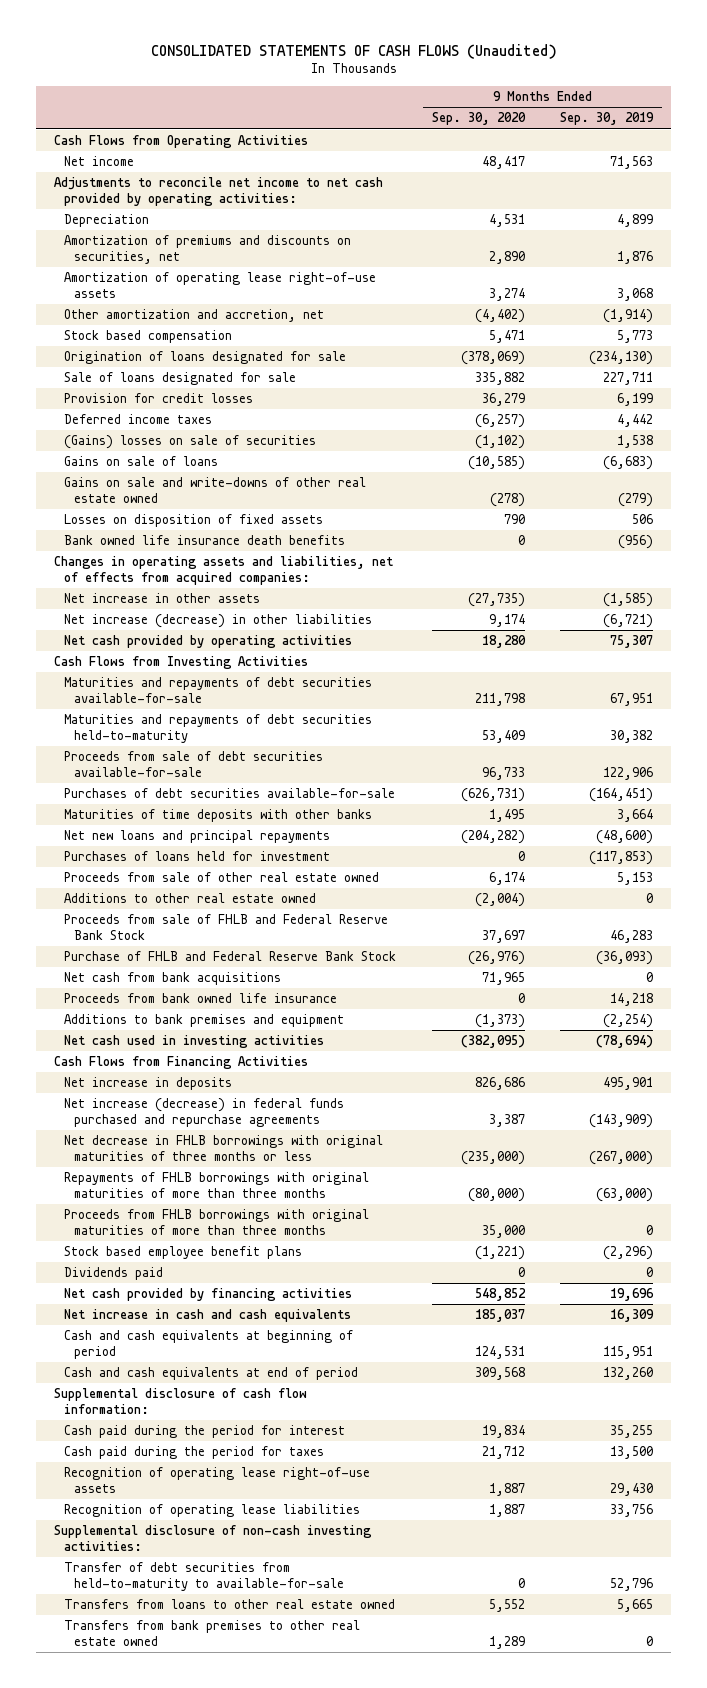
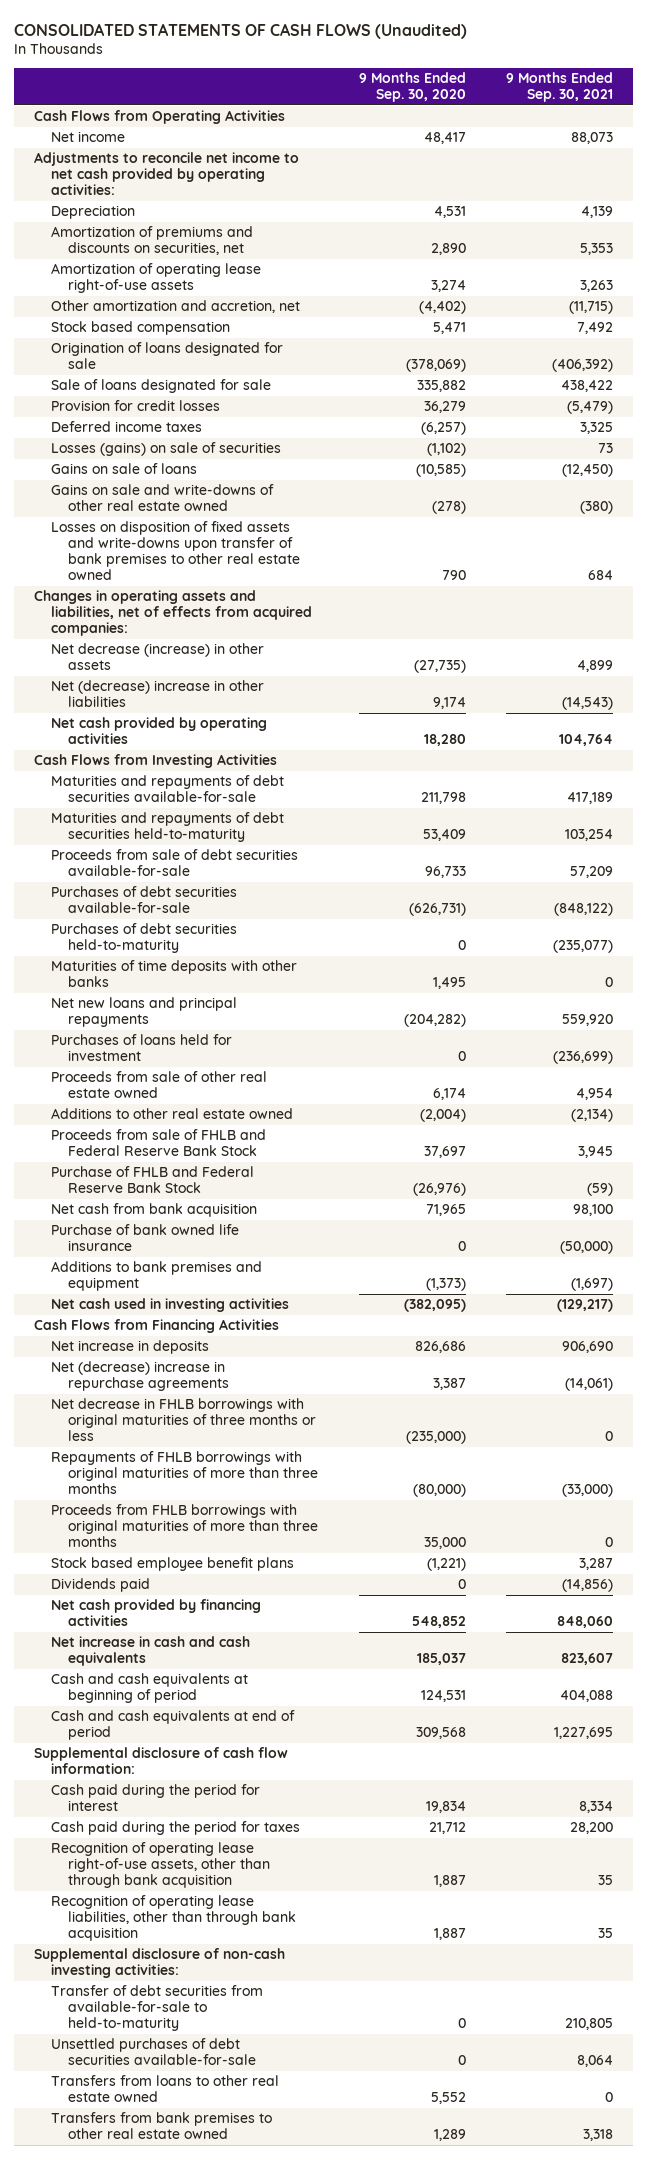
[560,112,655,126] Sep. 30, 2019 -> none
none -> [506,72,614,103] 9 Months Ended Sep. 30, 2021
[64,435,317,450] (Gains) losses on sale of securities -> [51,442,282,457] Losses (gains) on sale of securities
[64,514,324,528] Losses on disposition of fixed assets -> none
[64,535,346,546] Bank owned life insurance death benefits -> none
none -> [51,521,301,580] Losses on disposition of fixed assets and write-downs upon transfer of bank premises to other real estate owned
[64,593,261,604] Net increase in other assets -> [51,643,265,671] Net decrease (increase) in other assets
[64,614,373,629] Net increase (decrease) in other liabilities -> [51,680,265,708] Net (decrease) increase in other liabilities
none -> [51,923,238,954] Purchases of debt securities held-to-maturity
[64,972,282,986] Net cash from bank acquisitions -> [51,1203,258,1218] Net cash from bank acquisition
[64,993,338,1004] Proceeds from bank owned life insurance -> [51,1224,240,1252] Purchase of bank owned life insurance
[64,1098,345,1127] Net increase (decrease) in federal funds purchased and repurchase agreements -> [51,1361,230,1392] Net (decrease) increase in repurchase agreements
[64,1467,371,1493] Recognition of operating lease right-of-use assets -> [51,1842,271,1889] Recognition of operating lease right-of-use assets, other than through bank acquisition
[64,1504,361,1518] Recognition of operating lease liabilities -> [51,1895,297,1942] Recognition of operating lease liabilities, other than through bank acquisition
[64,1562,345,1591] Transfer of debt securities from held-to-maturity to available-for-sale -> [51,1985,264,2032] Transfer of debt securities from available-for-sale to held-to-maturity
none -> [51,2038,257,2066] Unsettled purchases of debt securities available-for-sale

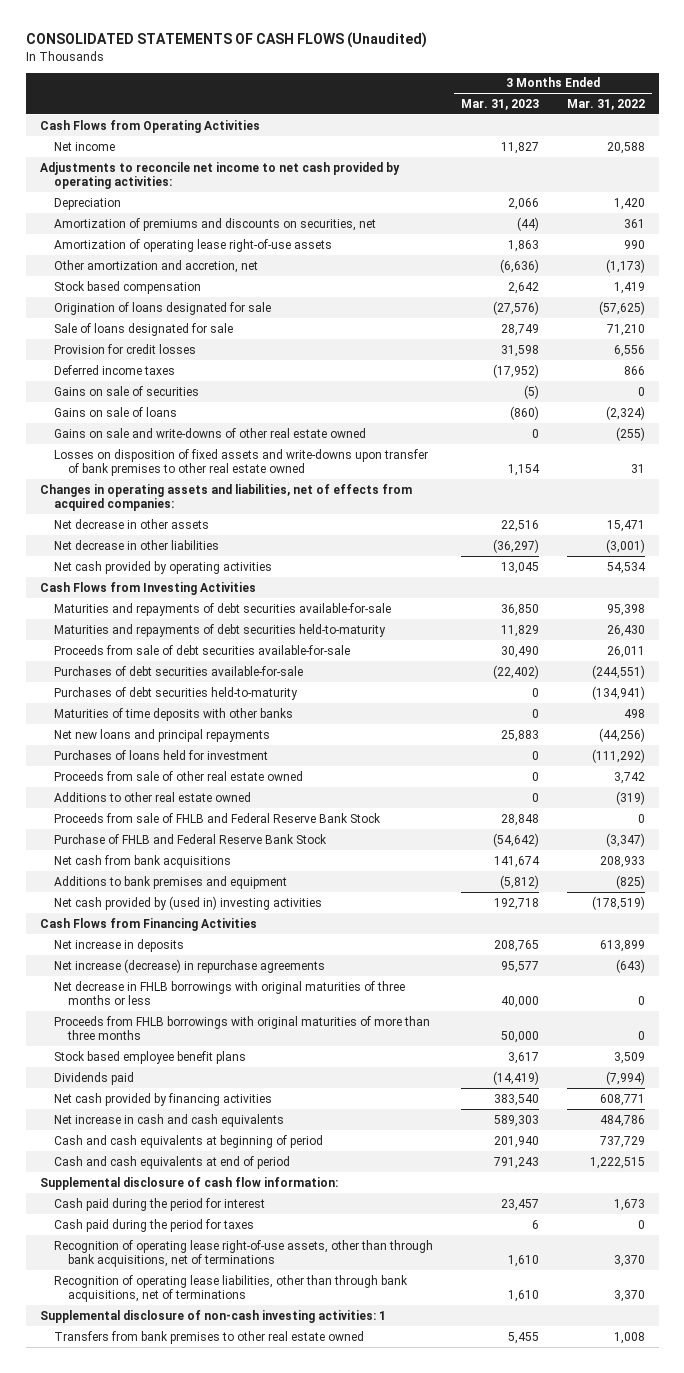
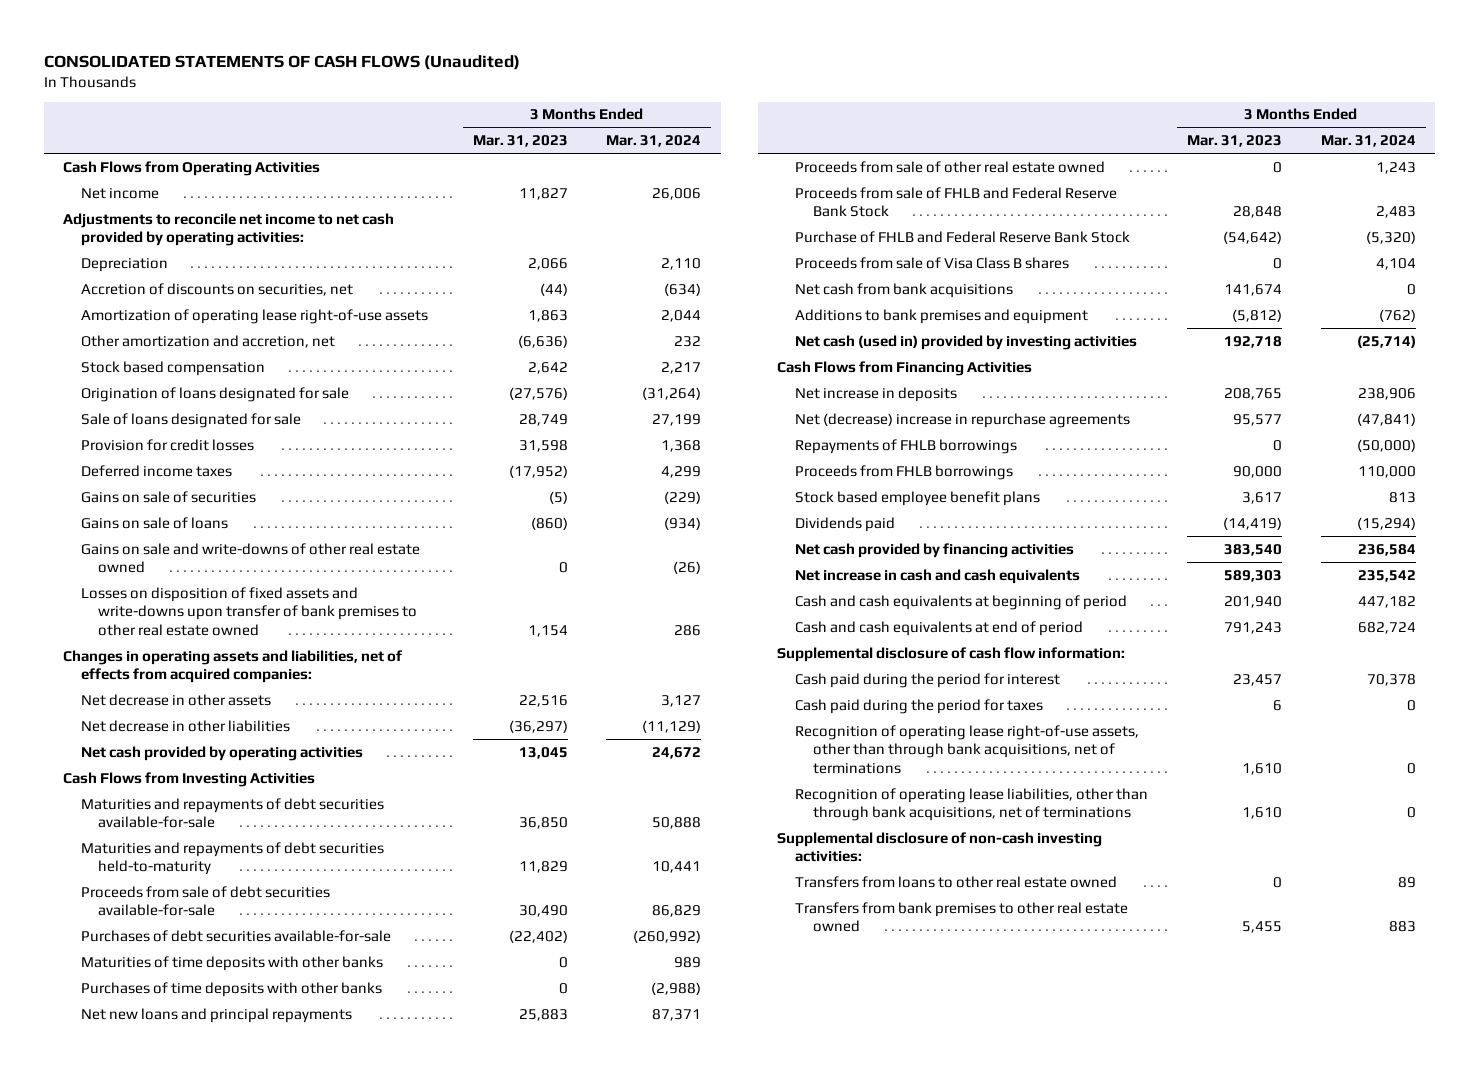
[566,98,645,110] Mar. 31, 2022 -> none
none -> [606,134,702,147] Mar. 31, 2024
[53,217,376,231] Amortization of premiums and discounts on securities, net -> [80,282,353,296] Accretion of discounts on securities, net
[53,686,298,700] Purchases of debt securities held-to-maturity -> none
none -> [80,981,382,997] Purchases of time deposits with other banks
[53,749,268,760] Purchases of loans held for investment -> none
[53,791,251,802] Additions to other real estate owned -> none
none -> [795,256,1070,269] Proceeds from sale of Visa Class B shares
[53,895,322,910] Net cash provided by (used in) investing activities -> [795,334,1138,350] Net cash (used in) provided by investing activities
[53,980,405,1006] Net decrease in FHLB borrowings with original maturities of three months or less -> none
[53,1015,430,1041] Proceeds from FHLB borrowings with original maturities of more than three months -> none
[53,958,325,973] Net increase (decrease) in repurchase agreements -> [795,412,1131,428] Net (decrease) increase in repurchase agreements
none -> [795,438,1018,454] Repayments of FHLB borrowings
none -> [795,464,1014,480] Proceeds from FHLB borrowings
[39,1309,386,1323] Supplemental disclosure of non-cash investing activities: 1 -> [777,831,1103,863] Supplemental disclosure of non-cash investing activities:
none -> [795,875,1118,888] Transfers from loans to other real estate owned

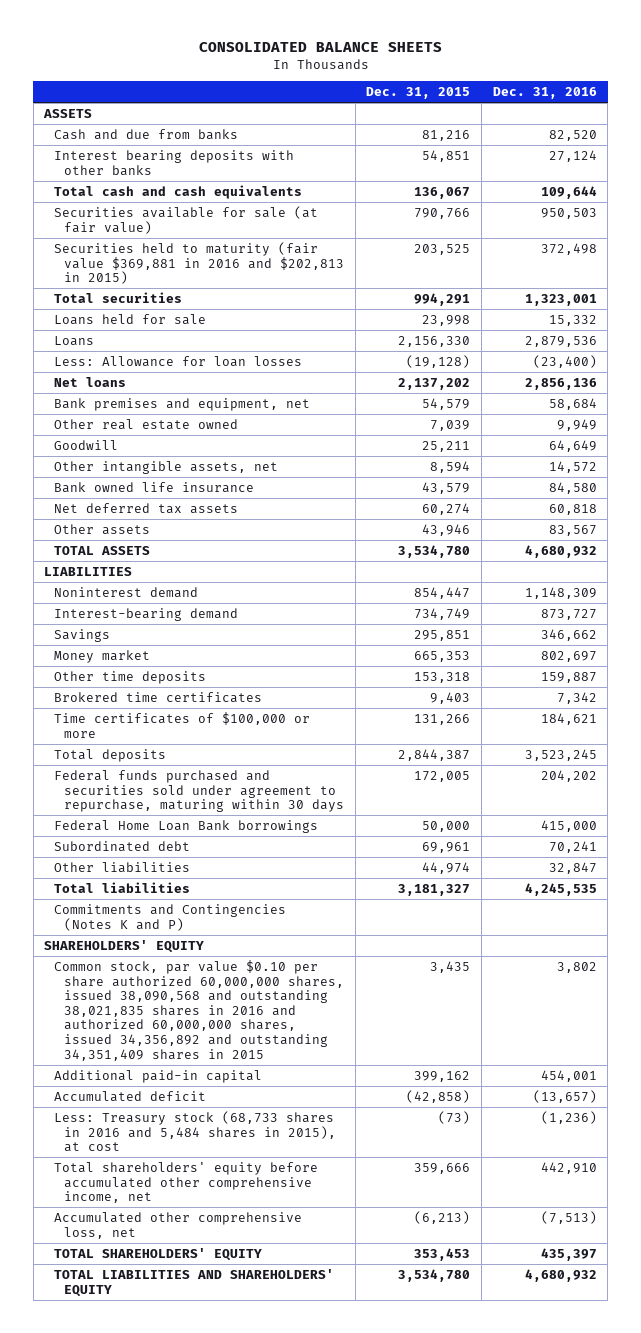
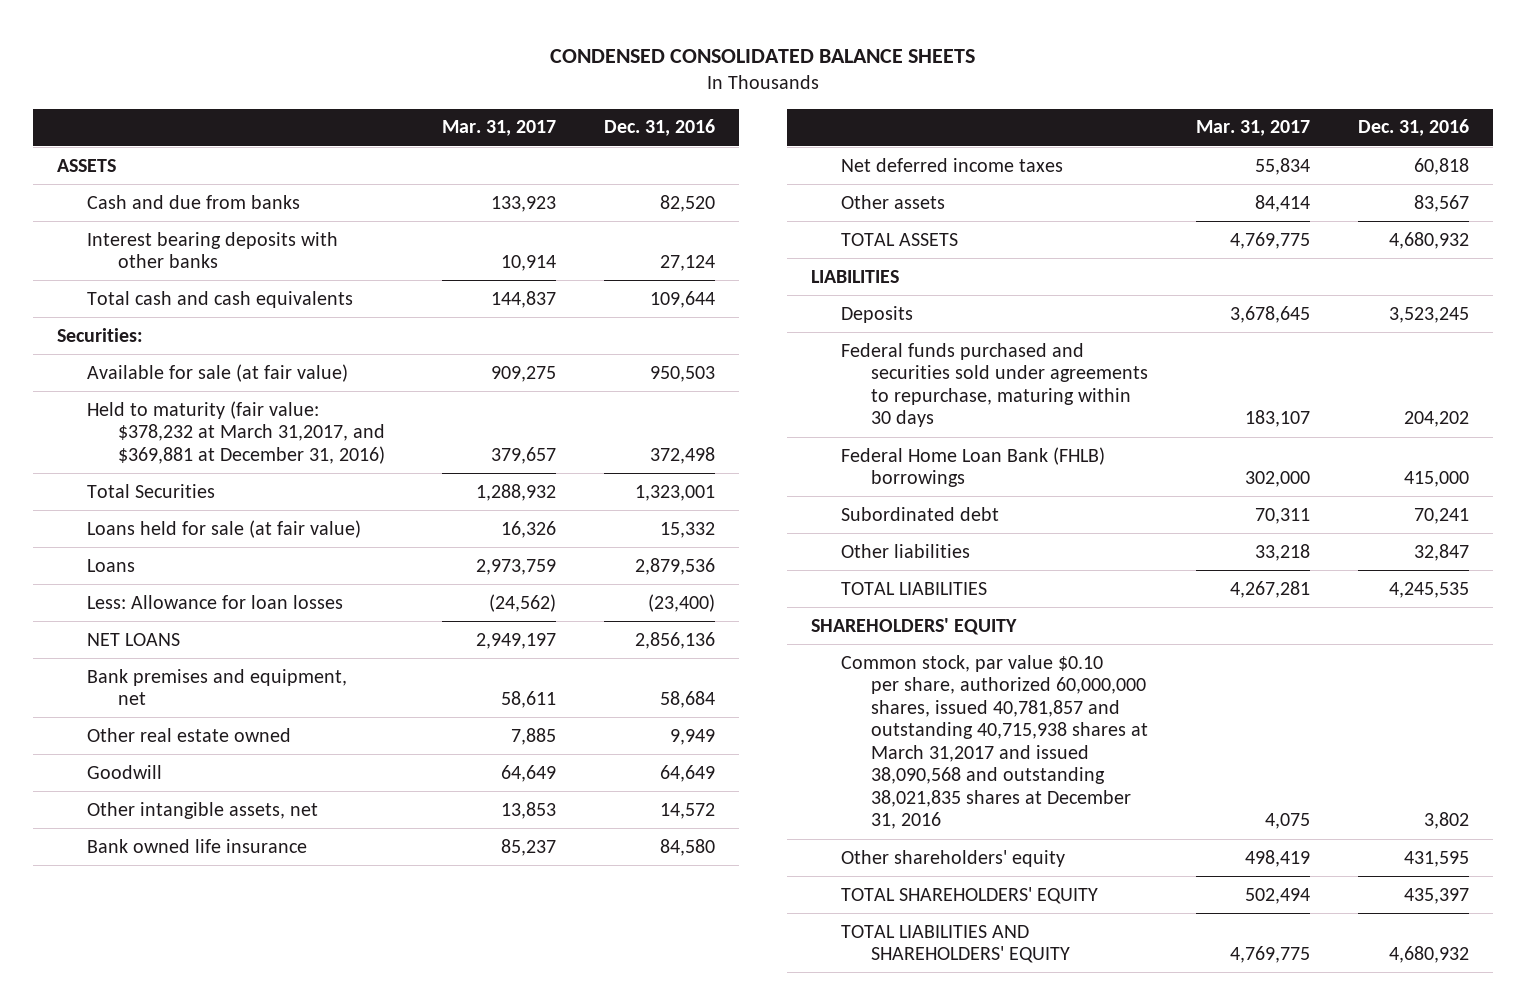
[198,42,442,53] CONSOLIDATED BALANCE SHEETS -> [550,49,976,64] CONDENSED CONSOLIDATED BALANCE SHEETS
[366,86,471,99] Dec. 31, 2015 -> none
none -> [442,120,557,137] Mar. 31, 2017
none -> [57,327,144,342] Securities:
[54,205,319,234] Securities available for sale (at fair value) -> [87,363,349,382] Available for sale (at fair value)
[54,241,344,285] Securities held to maturity (fair value $369,881 in 2016 and $202,813 in 2015) -> [87,400,385,464] Held to maturity (fair value: $378,232 at March 31,2017, and $369,881 at December 31, 2016)
[54,291,183,303] Total securities -> [87,483,216,498] Total Securities
[54,313,207,325] Loans held for sale -> [87,519,362,538] Loans held for sale (at fair value)
[54,376,127,387] Net loans -> [87,632,181,646] NET LOANS
[54,502,239,514] Net deferred tax assets -> [841,157,1064,172] Net deferred income taxes
[54,586,199,598] Noninterest demand -> none
[54,607,239,621] Interest-bearing demand -> none
[54,628,111,642] Savings -> none
[54,649,151,663] Money market -> none
[54,670,207,684] Other time deposits -> none
[54,691,263,703] Brokered time certificates -> none
[54,711,311,738] Time certificates of $100,000 or more -> none
[54,748,167,762] Total deposits -> [841,305,914,323] Deposits
[54,769,344,813] Federal funds purchased and securities sold under agreement to repurchase, maturing within 30 days -> [841,342,1149,428] Federal funds purchased and securities sold under agreements to repurchase, maturing within 30 days
[54,819,319,833] Federal Home Loan Bank borrowings -> [841,446,1106,488] Federal Home Loan Bank (FHLB) borrowings
[54,903,287,931] Commitments and Contingencies (Notes K and P) -> none
[54,881,191,893] Total liabilities -> [841,581,988,595] TOTAL LIABILITIES
[54,1069,263,1083] Additional paid-in capital -> none
[54,1090,207,1102] Accumulated deficit -> none
[54,1110,336,1153] Less: Treasury stock (68,733 shares in 2016 and 5,484 shares in 2015), at cost -> none
[54,1161,319,1204] Total shareholders' equity before accumulated other comprehensive income, net -> none
[54,1211,303,1239] Accumulated other comprehensive loss, net -> none
[54,959,344,1061] Common stock, par value $0.10 per share authorized 60,000,000 shares, issued 38,090,568 and outstanding 38,021,835 shares in 2016 and authorized 60,000,000 shares, issued 34,356,892 and outstanding 34,351,409 shares in 2015 -> [841,654,1149,830] Common stock, par value $0.10 per share, authorized 60,000,000 shares, issued 40,781,857 and outstanding 40,715,938 shares at March 31,2017 and issued 38,090,568 and outstanding 38,021,835 shares at December 31, 2016
none -> [841,849,1066,867] Other shareholders' equity

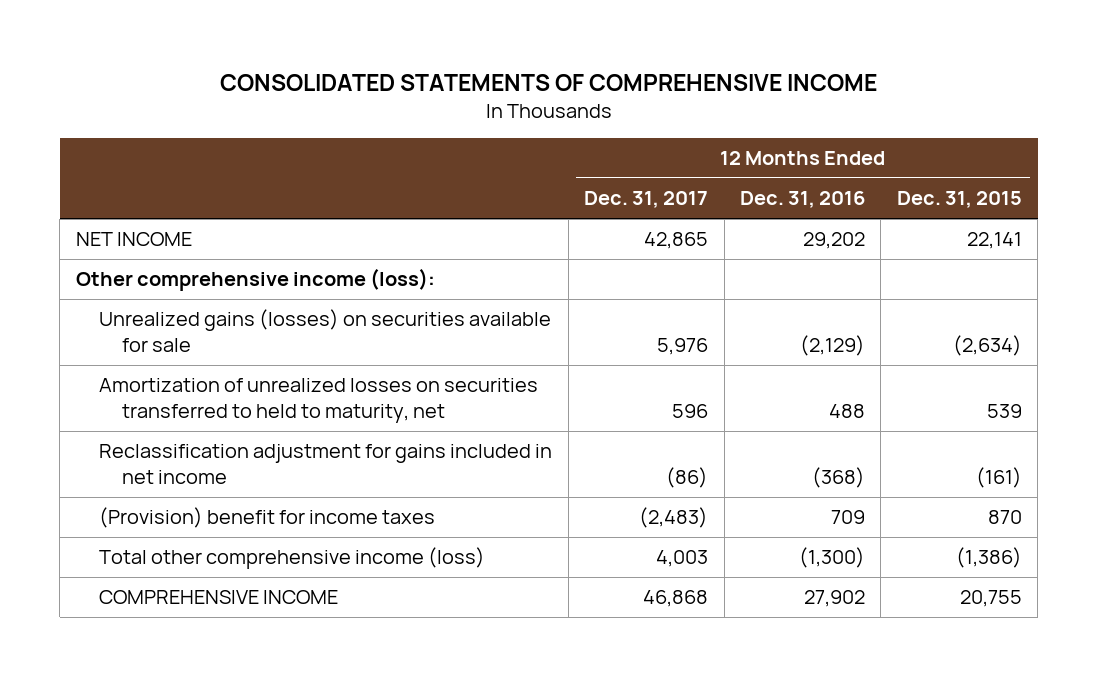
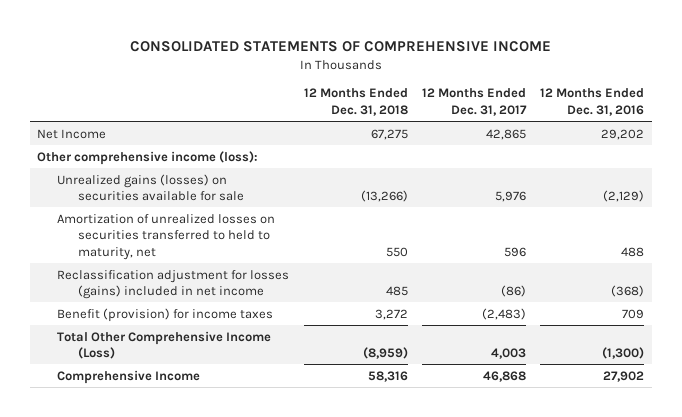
[896,191,1022,209] Dec. 31, 2015 -> none
none -> [303,88,408,117] 12 Months Ended Dec. 31, 2018
[75,232,192,247] NET INCOME -> [37,128,107,139] Net Income
[99,444,553,484] Reclassification adjustment for gains included in net income -> [57,269,290,300] Reclassification adjustment for losses (gains) included in net income
[99,507,436,529] (Provision) benefit for income taxes -> [57,307,274,322] Benefit (provision) for income taxes
[99,547,486,570] Total other comprehensive income (loss) -> [57,330,272,360] Total Other Comprehensive Income (Loss)
[99,590,339,605] COMPREHENSIVE INCOME -> [57,369,201,384] Comprehensive Income

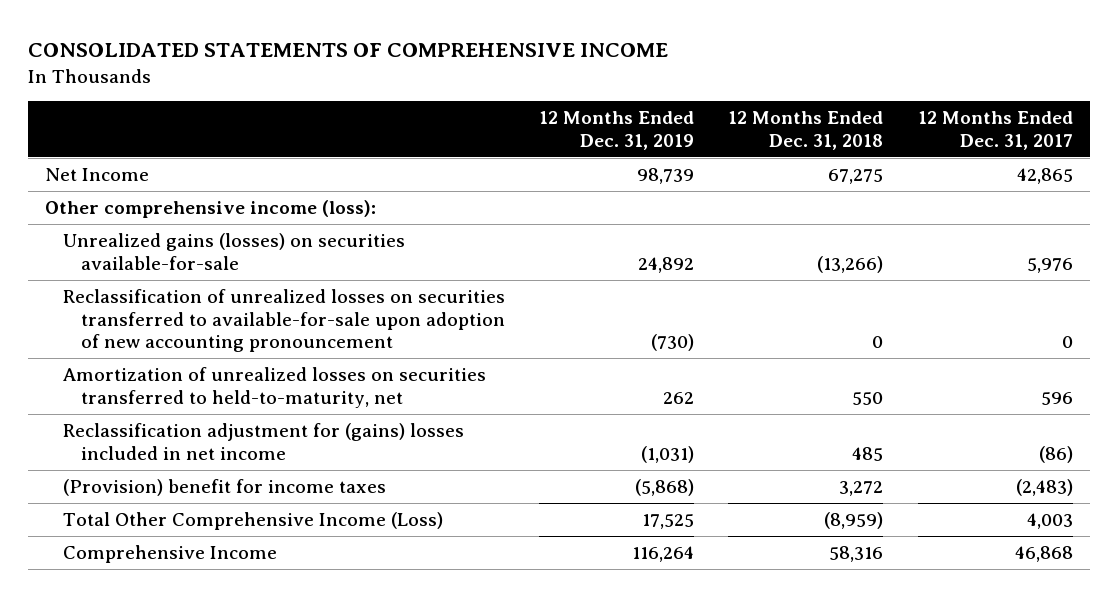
[540,88,645,117] 12 Months Ended Dec. 31, 2016 -> none
none -> [539,111,695,150] 12 Months Ended Dec. 31, 2019
[57,173,244,202] Unrealized gains (losses) on securities available for sale -> [63,233,406,270] Unrealized gains (losses) on securities available-for-sale
none -> [63,289,506,353] Reclassification of unrealized losses on securities transferred to available-for-sale upon adoption of new accounting pronouncement
[57,213,276,260] Amortization of unrealized losses on securities transferred to held to maturity, net -> [63,367,487,408] Amortization of unrealized losses on securities transferred to held-to-maturity, net
[57,269,290,300] Reclassification adjustment for losses (gains) included in net income -> [63,423,465,460] Reclassification adjustment for (gains) losses included in net income
[57,307,274,322] Benefit (provision) for income taxes -> [63,479,387,497] (Provision) benefit for income taxes

